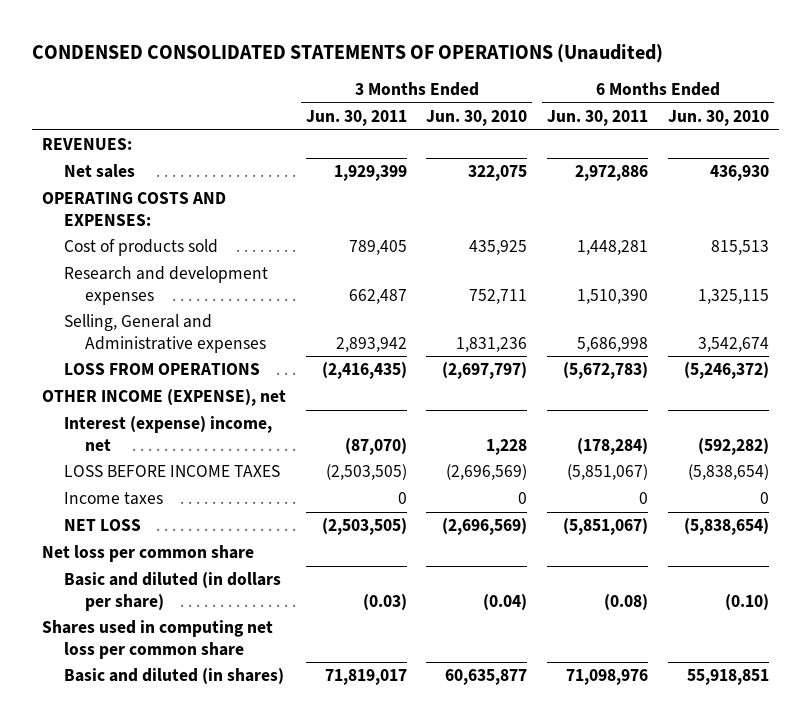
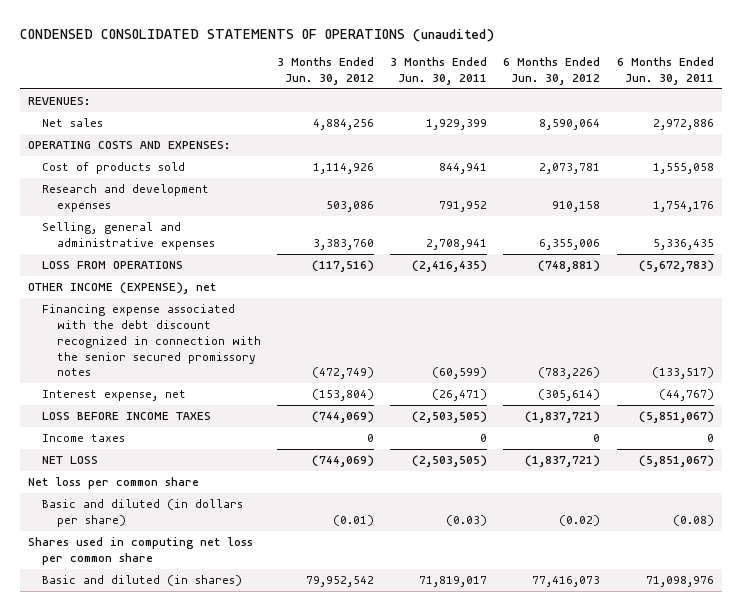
[32,43,664,63] CONDENSED CONSOLIDATED STATEMENTS OF OPERATIONS (Unaudited) -> [19,28,494,42] CONDENSED CONSOLIDATED STATEMENTS OF OPERATIONS (unaudited)
[426,110,528,127] Jun. 30, 2010 -> none
[667,110,769,127] Jun. 30, 2010 -> none
none -> [276,57,374,85] 3 Months Ended Jun. 30, 2012
none -> [503,57,601,85] 6 Months Ended Jun. 30, 2012
[348,240,407,256] 789,405 -> [439,163,488,175] 844,941
[577,240,649,256] 1,448,281 -> [652,163,714,175] 1,555,058
[348,288,407,304] 662,487 -> [439,201,488,213] 791,952
[577,288,649,304] 1,510,390 -> [652,201,714,213] 1,754,176
[63,314,267,353] Selling, General and Administrative expenses -> [42,222,215,251] Selling, general and administrative expenses
[335,336,407,352] 2,893,942 -> [426,239,488,251] 2,708,941
[577,336,649,352] 5,686,998 -> [652,239,714,251] 5,336,435
none -> [42,304,261,377] Financing expense associated with the debt discount recognized in connection with the senior secured promissory notes
[63,416,272,451] Interest (expense) income, net -> [42,390,187,402] Interest expense, net
[344,437,407,455] (87,070) -> [432,389,488,402] (26,471)
[577,437,649,455] (178,284) -> [658,389,714,402] (44,767)

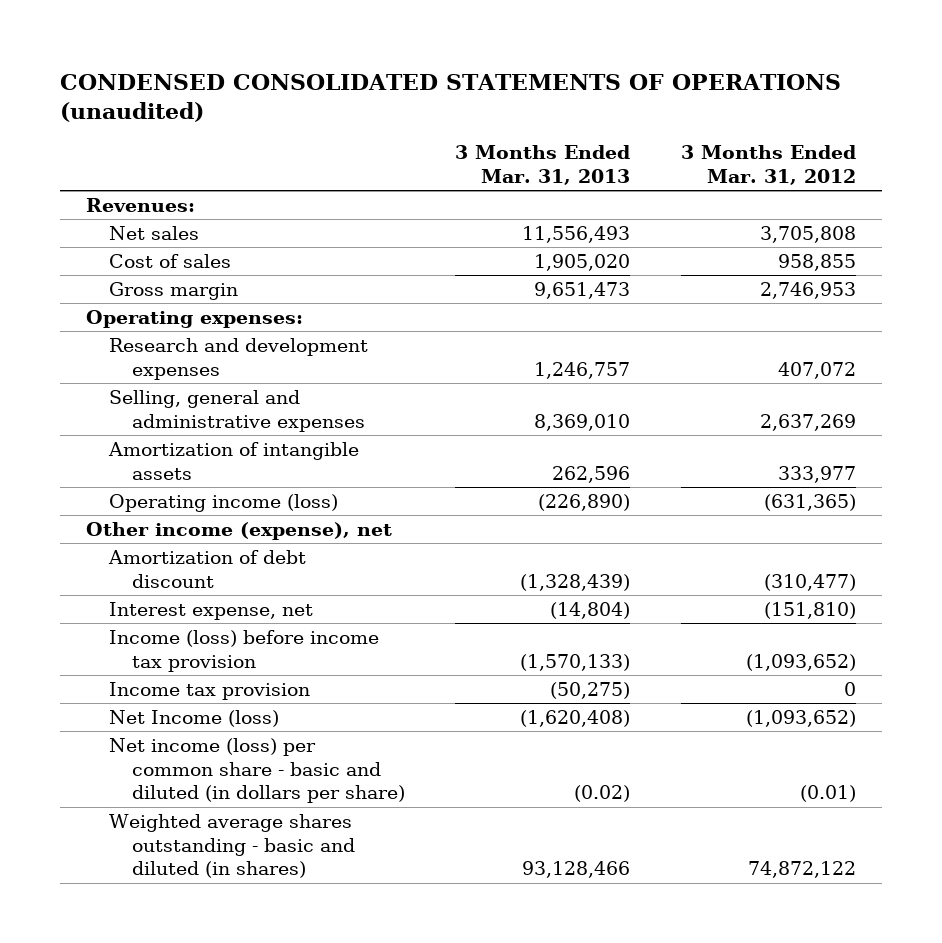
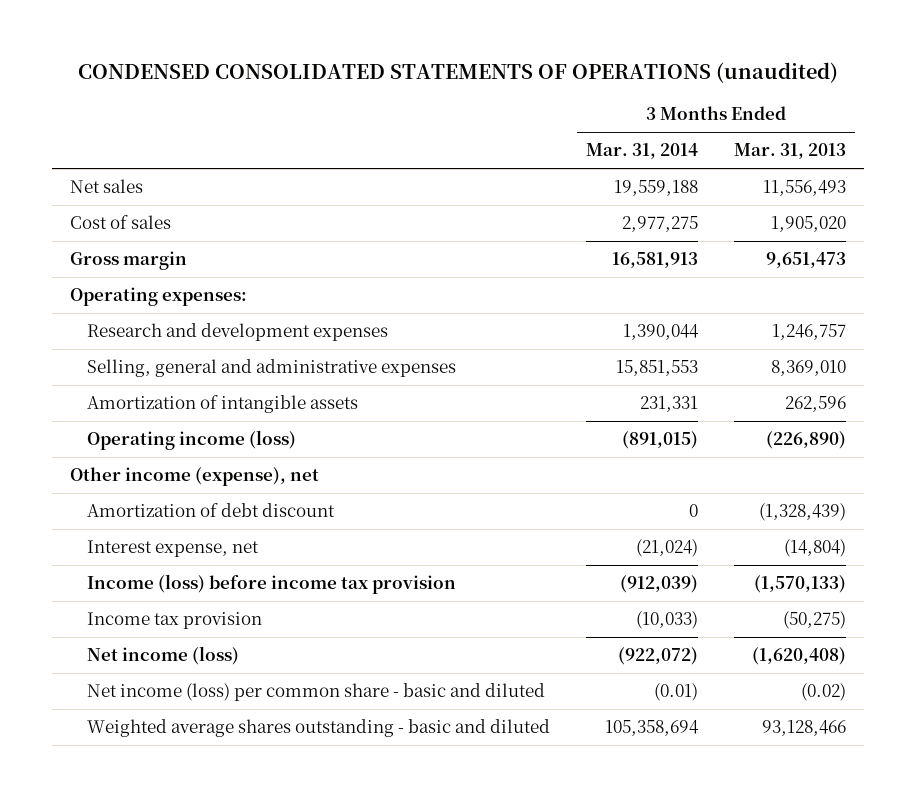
[681,145,857,185] 3 Months Ended Mar. 31, 2012 -> none
none -> [585,143,698,160] Mar. 31, 2014
[85,198,195,213] Revenues: -> none
[108,710,279,728] Net Income (loss) -> [86,646,239,666] Net income (loss)
[108,738,405,804] Net income (loss) per common share - basic and diluted (in dollars per share) -> [86,683,545,702] Net income (loss) per common share - basic and diluted
[108,814,355,879] Weighted average shares outstanding - basic and diluted (in shares) -> [86,719,550,738] Weighted average shares outstanding - basic and diluted

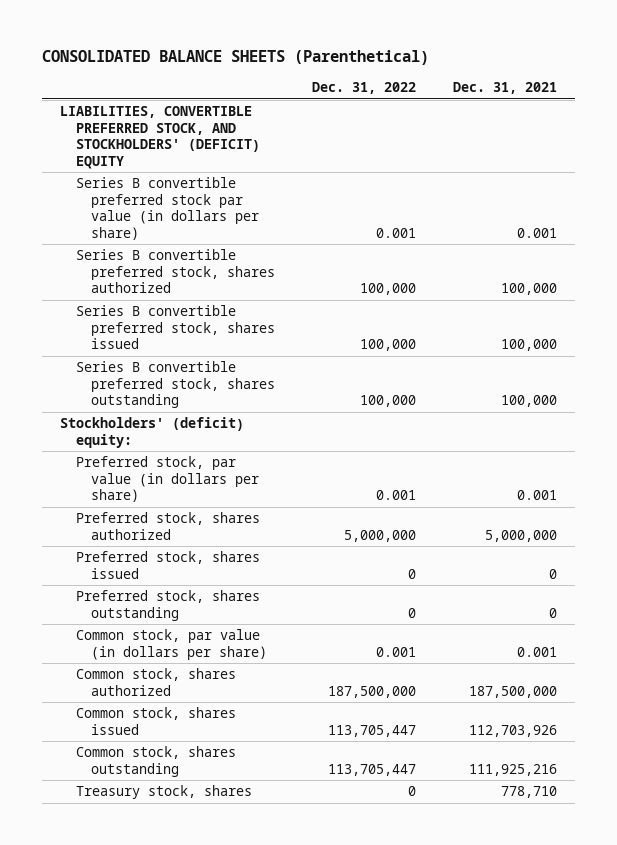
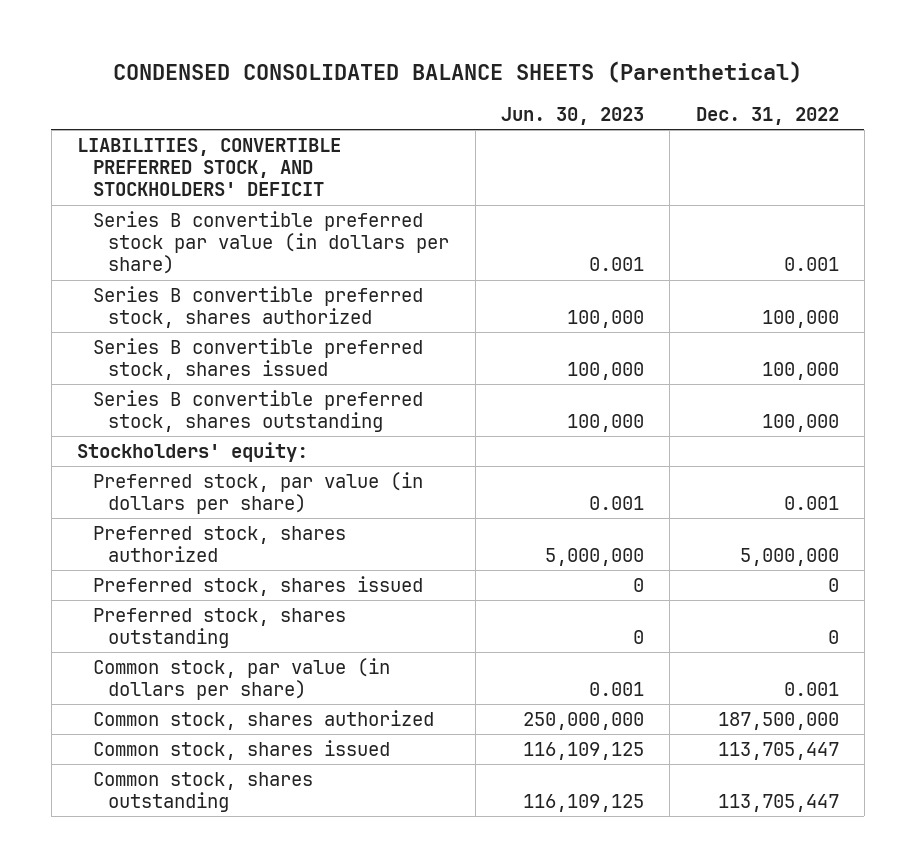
[41,50,429,66] CONSOLIDATED BALANCE SHEETS (Parenthetical) -> [112,61,802,84] CONDENSED CONSOLIDATED BALANCE SHEETS (Parenthetical)
[452,82,557,95] Dec. 31, 2021 -> none
none -> [500,106,644,125] Jun. 30, 2023
[60,106,260,169] LIABILITIES, CONVERTIBLE PREFERRED STOCK, AND STOCKHOLDERS' (DEFICIT) EQUITY -> [77,137,342,197] LIABILITIES, CONVERTIBLE PREFERRED STOCK, AND STOCKHOLDERS' DEFICIT
[60,417,245,448] Stockholders' (deficit) equity: -> [77,441,309,462] Stockholders' equity:
[75,785,252,800] Treasury stock, shares -> none

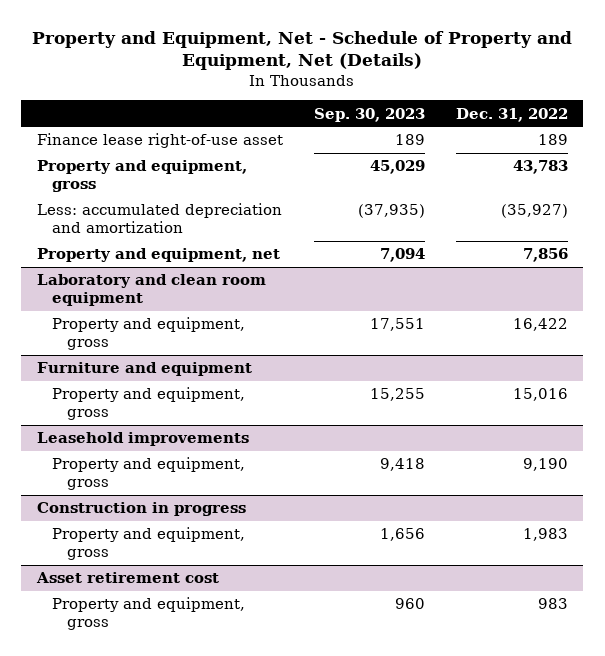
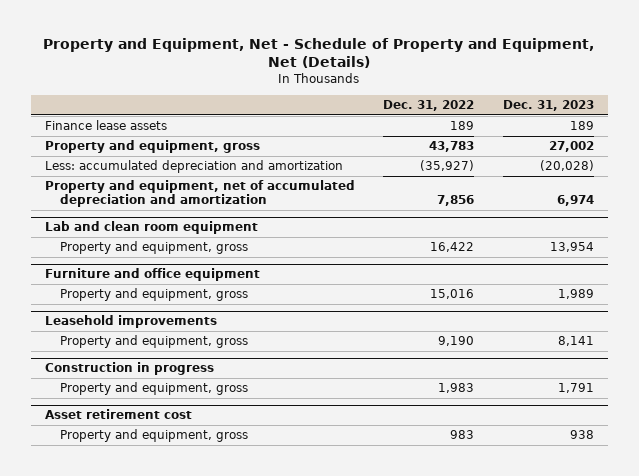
[313,107,425,122] Sep. 30, 2023 -> none
none -> [502,100,594,112] Dec. 31, 2023
[36,133,283,149] Finance lease right-of-use asset -> [44,120,167,131] Finance lease assets
[36,248,280,263] Property and equipment, net -> [44,180,355,208] Property and equipment, net of accumulated depreciation and amortization
[36,274,266,306] Laboratory and clean room equipment -> [44,221,258,235] Lab and clean room equipment
[36,362,252,377] Furniture and equipment -> [44,268,260,282] Furniture and office equipment

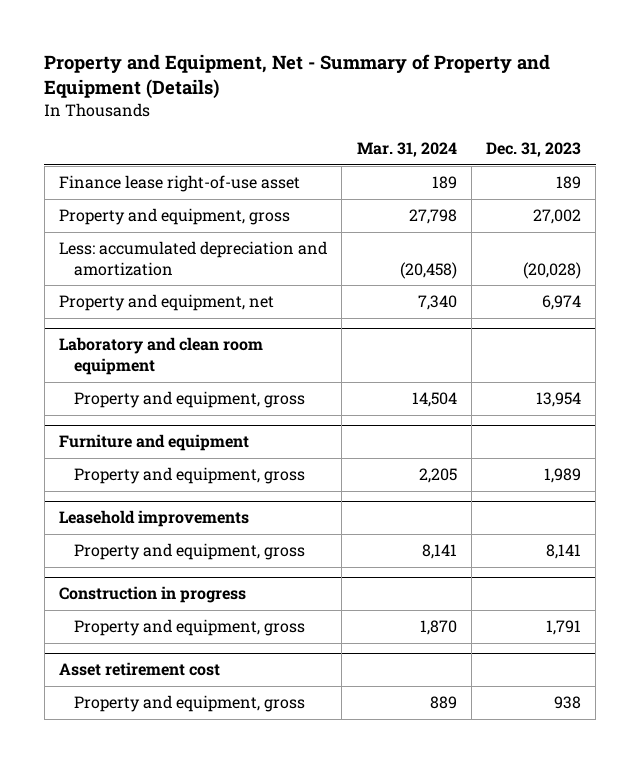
[43,37,595,69] Property and Equipment, Net - Schedule of Property and Equipment, Net (Details) -> [44,54,551,100] Property and Equipment, Net - Summary of Property and Equipment (Details)
[383,100,475,112] Dec. 31, 2022 -> none
none -> [356,141,457,157] Mar. 31, 2024
[44,120,167,131] Finance lease assets -> [59,175,301,193] Finance lease right-of-use asset
[44,180,355,208] Property and equipment, net of accumulated depreciation and amortization -> [59,294,275,312] Property and equipment, net
[44,221,258,235] Lab and clean room equipment -> [59,337,264,376] Laboratory and clean room equipment
[44,268,260,282] Furniture and office equipment -> [59,434,250,452] Furniture and equipment

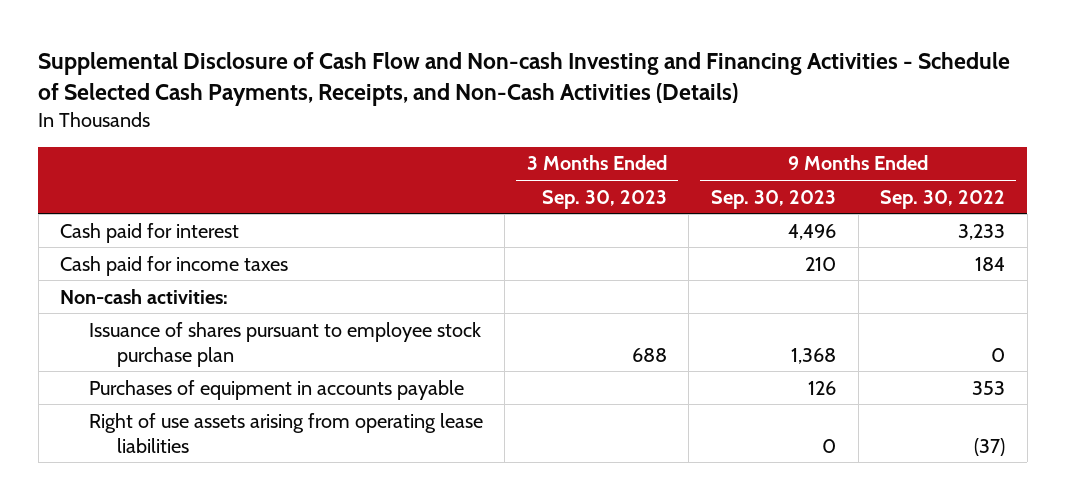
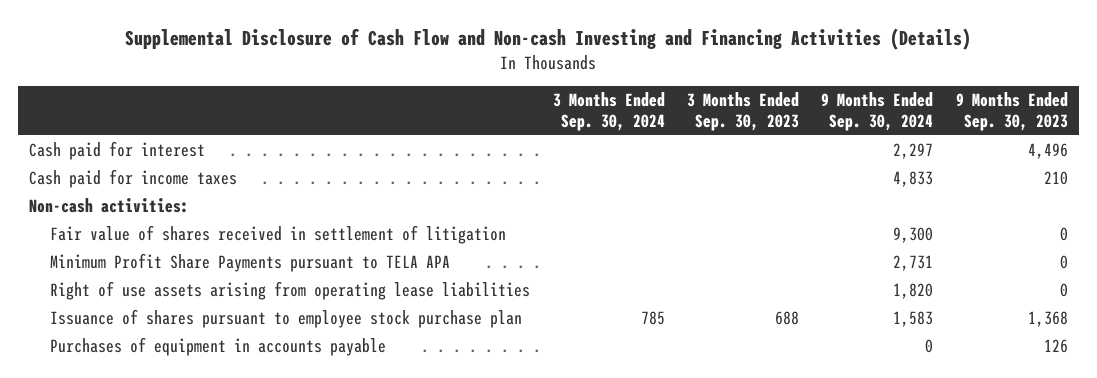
[38,52,1011,107] Supplemental Disclosure of Cash Flow and Non-cash Investing and Financing Activities - Schedule of Selected Cash Payments, Receipts, and Non-Cash Activities (Details) -> [125,27,972,50] Supplemental Disclosure of Cash Flow and Non-cash Investing and Financing Activities (Details)
[880,189,1006,209] Sep. 30, 2022 -> none
none -> [552,91,665,131] 3 Months Ended Sep. 30, 2024
none -> [821,91,934,131] 9 Months Ended Sep. 30, 2024
none -> [50,224,507,244] Fair value of shares received in settlement of litigation
none -> [50,252,451,272] Minimum Profit Share Payments pursuant to TELA APA
[88,412,483,453] Right of use assets arising from operating lease liabilities -> [50,280,531,300] Right of use assets arising from operating lease liabilities

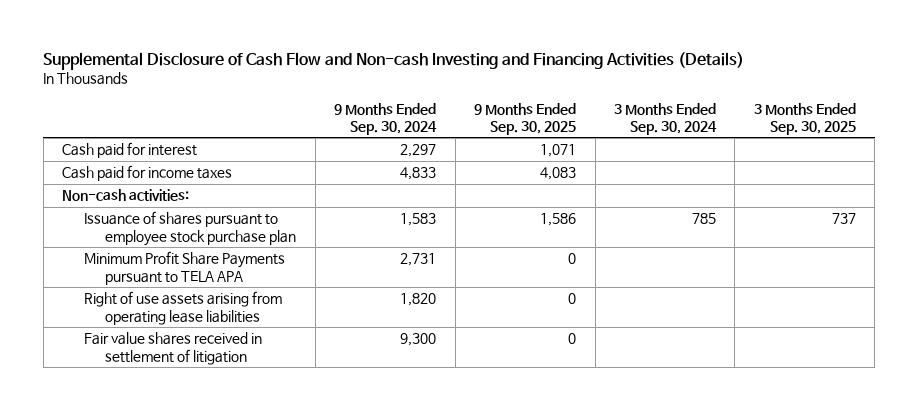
[687,91,800,131] 3 Months Ended Sep. 30, 2023 -> none
[955,91,1068,131] 9 Months Ended Sep. 30, 2023 -> none
none -> [474,102,577,135] 9 Months Ended Sep. 30, 2025
none -> [753,102,856,135] 3 Months Ended Sep. 30, 2025
[50,224,507,244] Fair value of shares received in settlement of litigation -> none
[50,308,523,328] Issuance of shares pursuant to employee stock purchase plan -> [83,211,297,246] Issuance of shares pursuant to employee stock purchase plan
[50,336,387,356] Purchases of equipment in accounts payable -> none
none -> [83,332,262,365] Fair value shares received in settlement of litigation

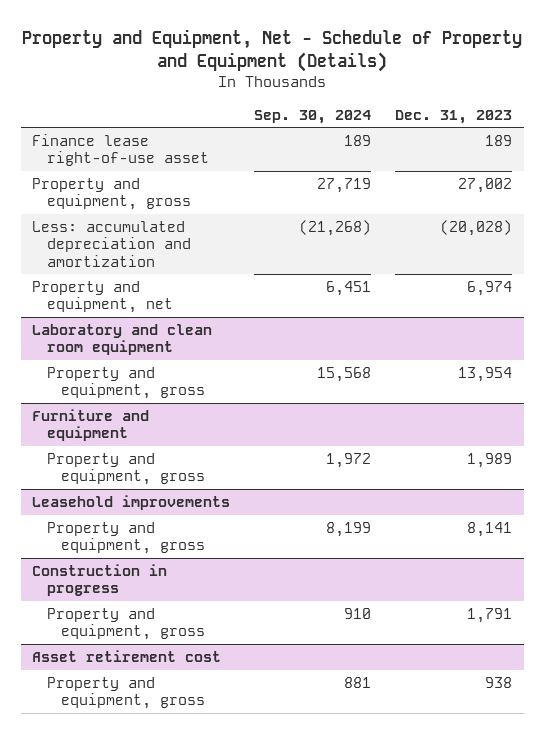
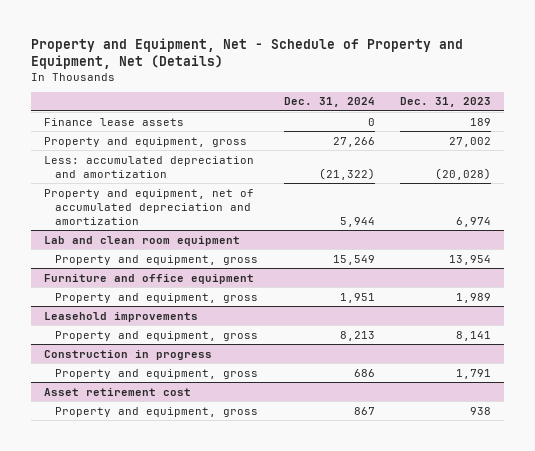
[22,28,523,72] Property and Equipment, Net - Schedule of Property and Equipment (Details) -> [31,37,464,69] Property and Equipment, Net - Schedule of Property and Equipment, Net (Details)
[254,109,372,124] Sep. 30, 2024 -> none
none -> [283,97,375,108] Dec. 31, 2024
[32,133,209,167] Finance lease right-of-use asset -> [44,117,185,126] Finance lease assets
[32,280,173,314] Property and equipment, net -> [44,188,255,225] Property and equipment, net of accumulated depreciation and amortization
[32,323,213,356] Laboratory and clean room equipment -> [44,235,241,246] Lab and clean room equipment
[32,408,150,442] Furniture and equipment -> [44,273,255,284] Furniture and office equipment

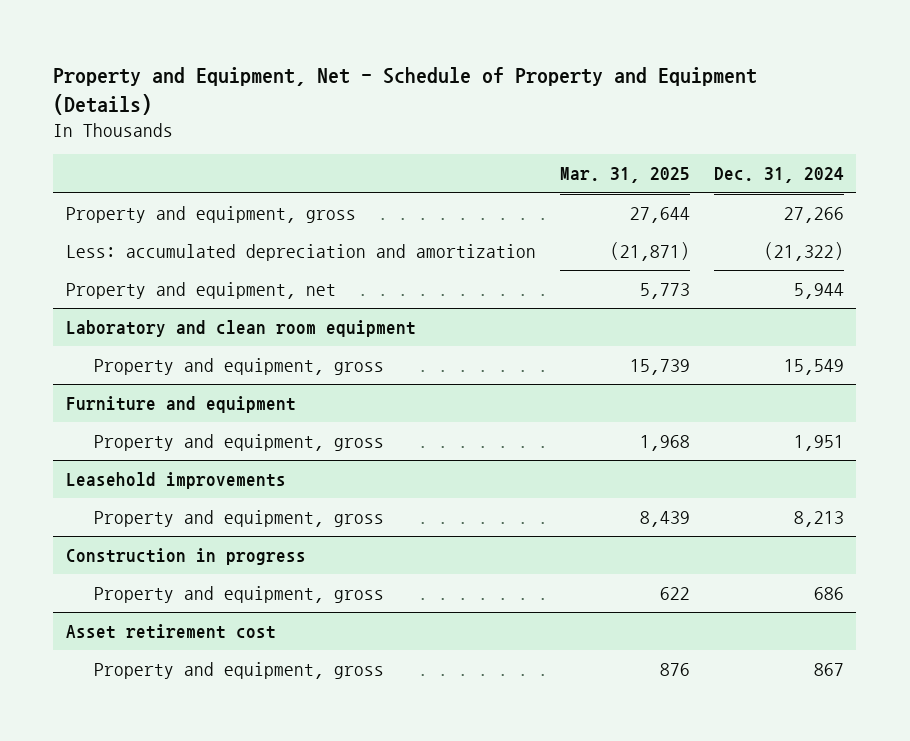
[31,37,464,69] Property and Equipment, Net - Schedule of Property and Equipment, Net (Details) -> [53,67,758,115] Property and Equipment, Net - Schedule of Property and Equipment (Details)
[400,97,492,108] Dec. 31, 2023 -> none
none -> [559,167,690,184] Mar. 31, 2025
[44,117,185,126] Finance lease assets -> none
[44,188,255,225] Property and equipment, net of accumulated depreciation and amortization -> [65,282,336,300] Property and equipment, net
[44,235,241,246] Lab and clean room equipment -> [65,320,416,338] Laboratory and clean room equipment
[44,273,255,284] Furniture and office equipment -> [65,396,296,414] Furniture and equipment

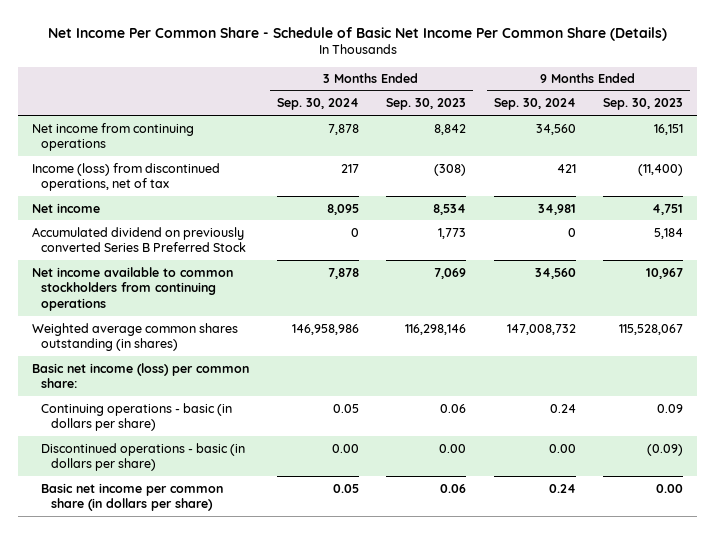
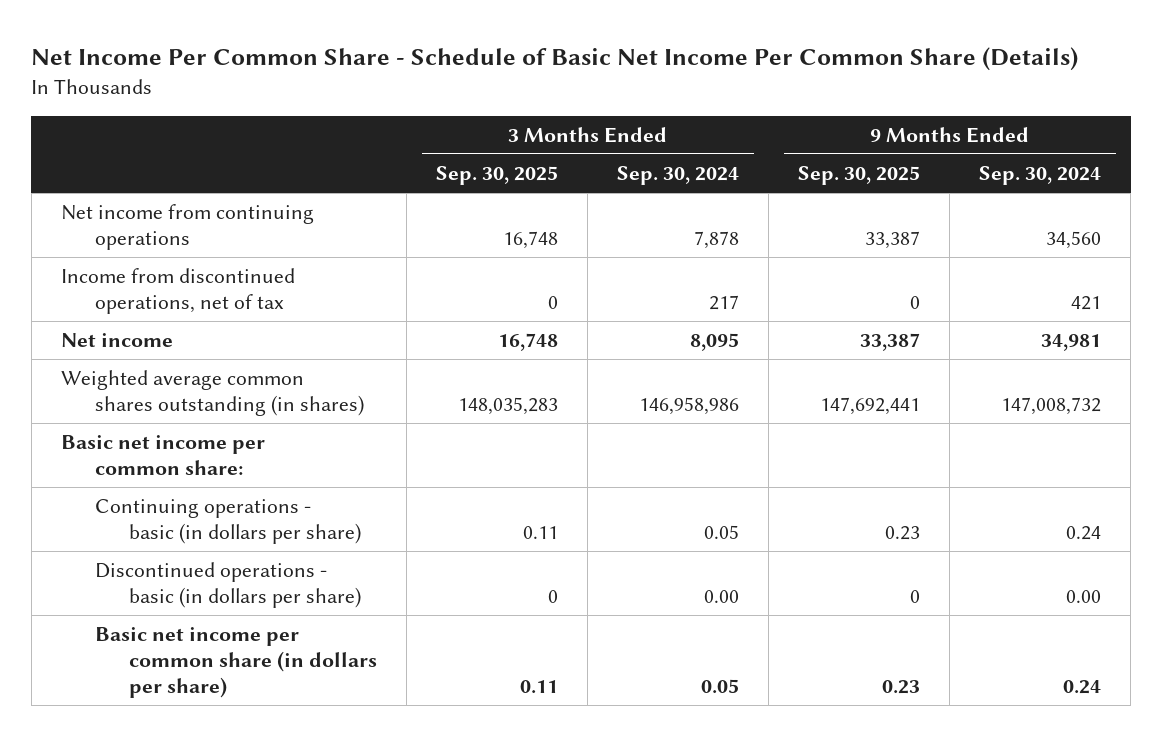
[386,98,467,111] Sep. 30, 2023 -> none
[603,98,684,111] Sep. 30, 2023 -> none
none -> [436,166,559,186] Sep. 30, 2025
none -> [798,166,921,186] Sep. 30, 2025
[32,162,221,192] Income (loss) from discontinued operations, net of tax -> [60,268,295,314] Income from discontinued operations, net of tax
[32,226,247,253] Accumulated dividend on previously converted Series B Preferred Stock -> none
[32,266,234,312] Net income available to common stockholders from continuing operations -> none
[32,362,250,389] Basic net income (loss) per common share: -> [60,435,265,475] Basic net income per common share:

